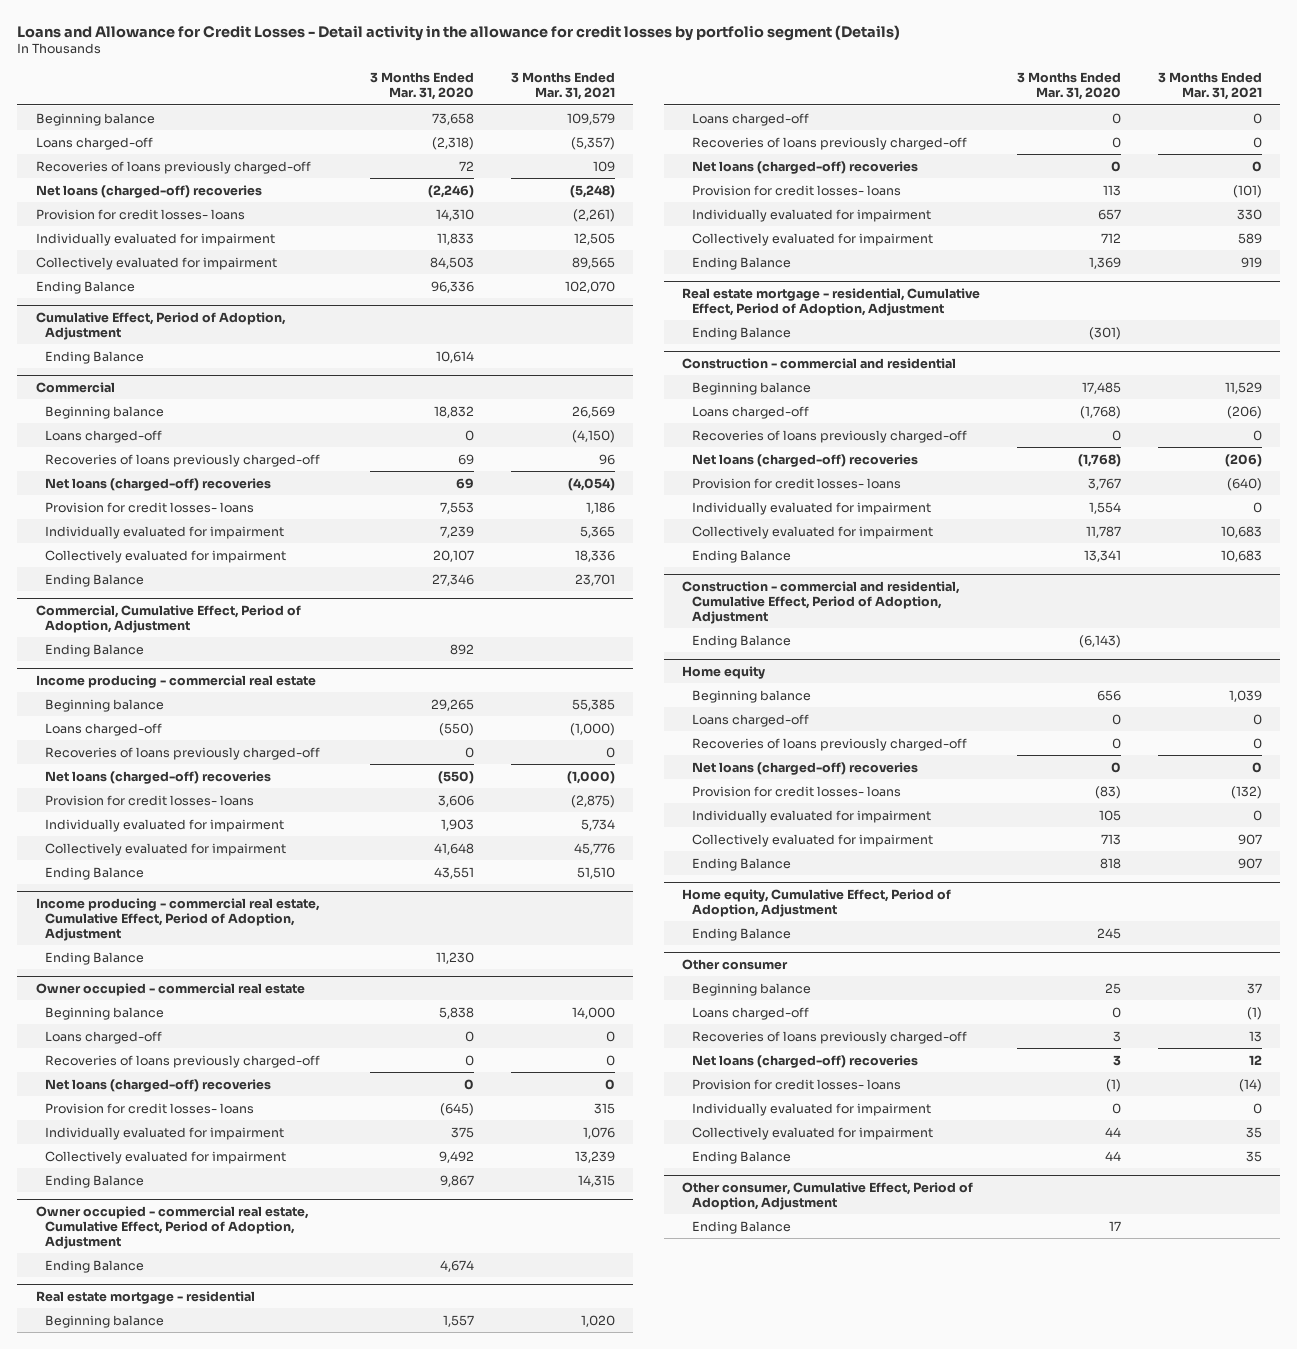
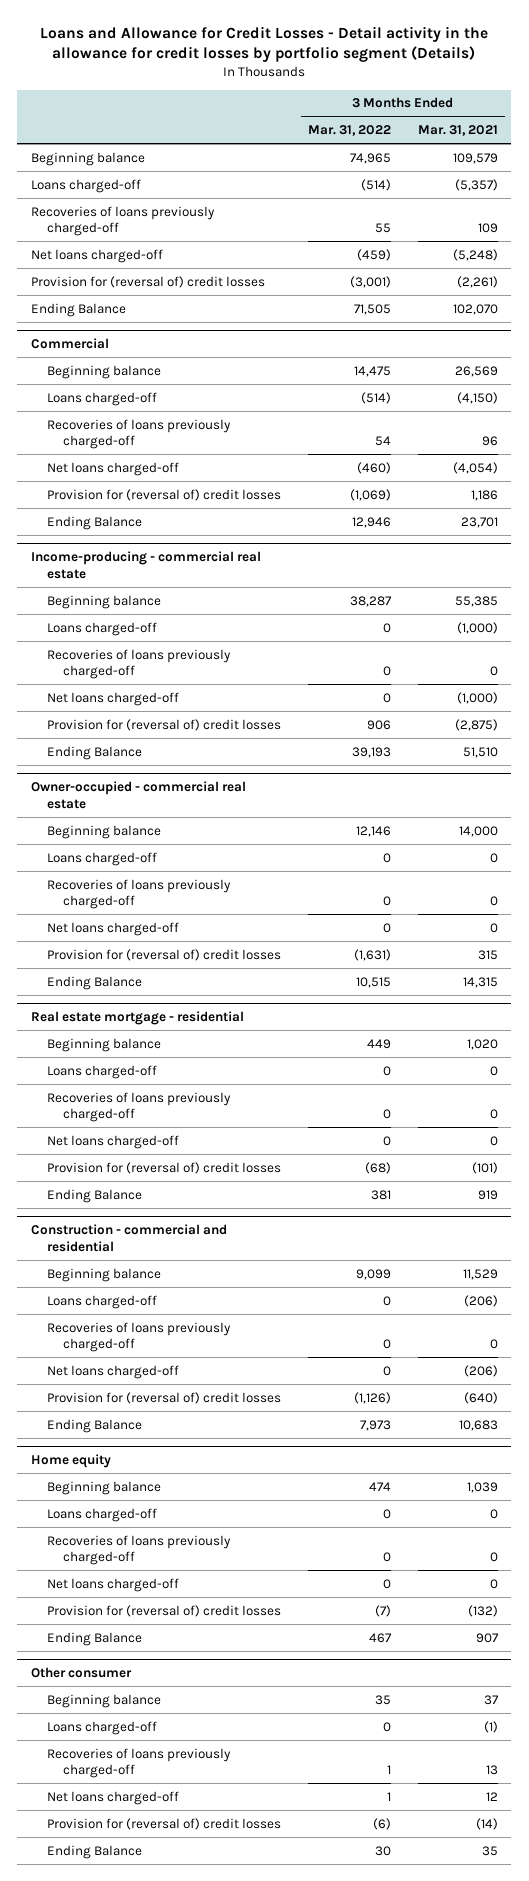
[370,72,475,101] 3 Months Ended Mar. 31, 2020 -> none
none -> [307,124,391,136] Mar. 31, 2022
[35,232,275,246] Individually evaluated for impairment -> none
[35,256,277,270] Collectively evaluated for impairment -> none
[35,184,262,198] Net loans (charged-off) recoveries -> [30,248,163,263] Net loans charged-off
[35,208,245,220] Provision for credit losses- loans -> [30,275,265,288] Provision for (reversal of) credit losses
[35,311,286,340] Cumulative Effect, Period of Adoption, Adjustment -> none
[45,350,145,364] Ending Balance -> none
[45,525,285,539] Individually evaluated for impairment -> none
[45,549,287,563] Collectively evaluated for impairment -> none
[45,477,272,491] Net loans (charged-off) recoveries -> [46,461,179,476] Net loans charged-off
[45,501,255,513] Provision for credit losses- loans -> [46,488,281,501] Provision for (reversal of) credit losses
[35,604,301,633] Commercial, Cumulative Effect, Period of Adoption, Adjustment -> none
[45,643,145,657] Ending Balance -> none
[35,674,316,688] Income producing - commercial real estate -> [30,550,261,579] Income-producing - commercial real estate
[45,818,285,832] Individually evaluated for impairment -> none
[45,842,287,856] Collectively evaluated for impairment -> none
[45,770,272,784] Net loans (charged-off) recoveries -> [46,691,179,706] Net loans charged-off
[45,794,255,806] Provision for credit losses- loans -> [46,718,281,731] Provision for (reversal of) credit losses
[35,897,320,941] Income producing - commercial real estate, Cumulative Effect, Period of Adoption, Adjustment -> none
[45,951,145,965] Ending Balance -> none
[35,982,305,996] Owner occupied - commercial real estate -> [30,780,246,809] Owner-occupied - commercial real estate
[45,1126,285,1140] Individually evaluated for impairment -> none
[45,1150,287,1164] Collectively evaluated for impairment -> none
[45,1078,272,1092] Net loans (charged-off) recoveries -> [46,921,179,936] Net loans charged-off
[45,1102,255,1114] Provision for credit losses- loans -> [46,948,281,961] Provision for (reversal of) credit losses
[35,1205,309,1249] Owner occupied - commercial real estate, Cumulative Effect, Period of Adoption, Adjustment -> none
[45,1259,145,1273] Ending Balance -> none
[691,208,931,222] Individually evaluated for impairment -> none
[691,232,933,246] Collectively evaluated for impairment -> none
[691,160,918,174] Net loans (charged-off) recoveries -> [46,1134,179,1149] Net loans charged-off
[691,184,901,196] Provision for credit losses- loans -> [46,1161,281,1174] Provision for (reversal of) credit losses
[682,287,981,316] Real estate mortgage - residential, Cumulative Effect, Period of Adoption, Adjustment -> none
[691,326,791,340] Ending Balance -> none
[691,501,931,515] Individually evaluated for impairment -> none
[691,525,933,539] Collectively evaluated for impairment -> none
[691,453,918,467] Net loans (charged-off) recoveries -> [46,1364,179,1379] Net loans charged-off
[691,477,901,489] Provision for credit losses- loans -> [46,1391,281,1404] Provision for (reversal of) credit losses
[682,580,961,624] Construction - commercial and residential, Cumulative Effect, Period of Adoption, Adjustment -> none
[691,634,791,648] Ending Balance -> none
[691,809,931,823] Individually evaluated for impairment -> none
[691,833,933,847] Collectively evaluated for impairment -> none
[691,761,918,775] Net loans (charged-off) recoveries -> [46,1577,179,1592] Net loans charged-off
[691,785,901,797] Provision for credit losses- loans -> [46,1604,281,1617] Provision for (reversal of) credit losses
[682,888,952,917] Home equity, Cumulative Effect, Period of Adoption, Adjustment -> none
[691,927,791,941] Ending Balance -> none
[691,1102,931,1116] Individually evaluated for impairment -> none
[691,1126,933,1140] Collectively evaluated for impairment -> none
[691,1054,918,1068] Net loans (charged-off) recoveries -> [46,1790,179,1805] Net loans charged-off
[691,1078,901,1090] Provision for credit losses- loans -> [46,1817,281,1830] Provision for (reversal of) credit losses
[682,1181,974,1210] Other consumer, Cumulative Effect, Period of Adoption, Adjustment -> none
[691,1220,791,1234] Ending Balance -> none

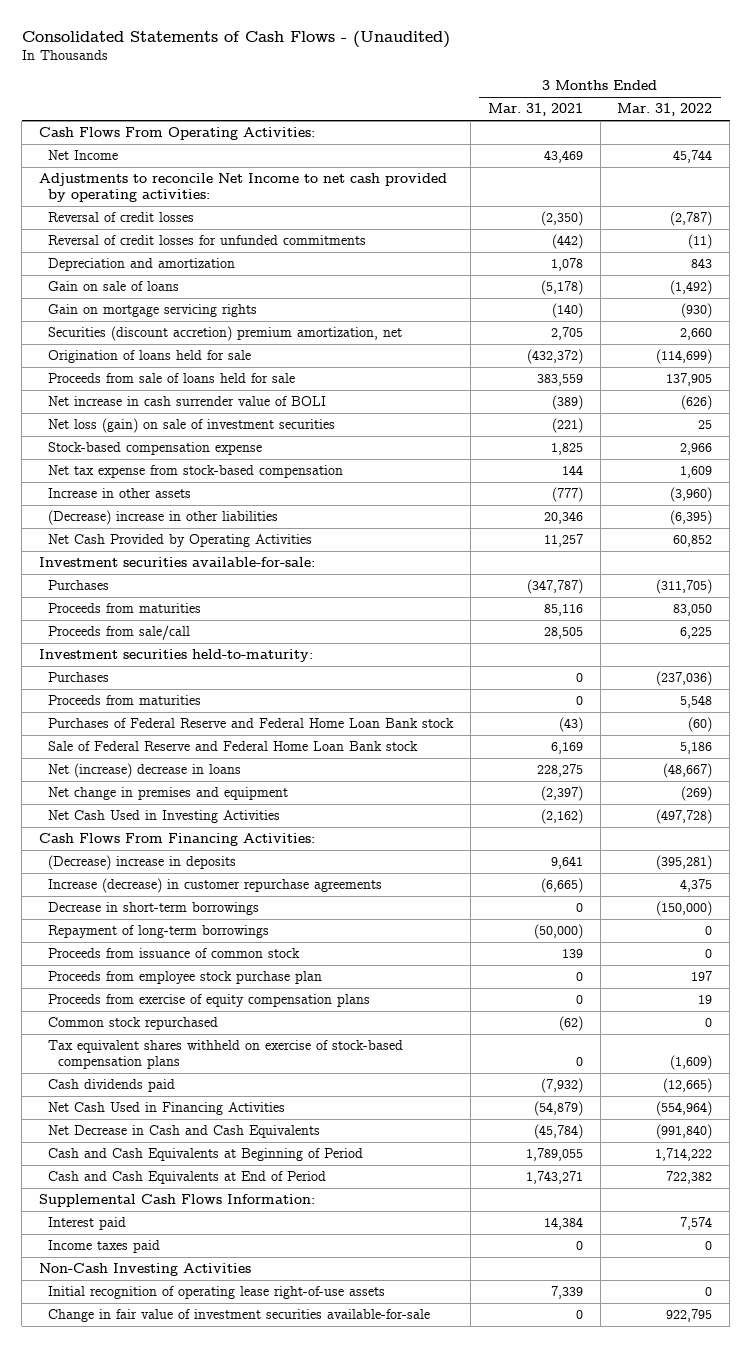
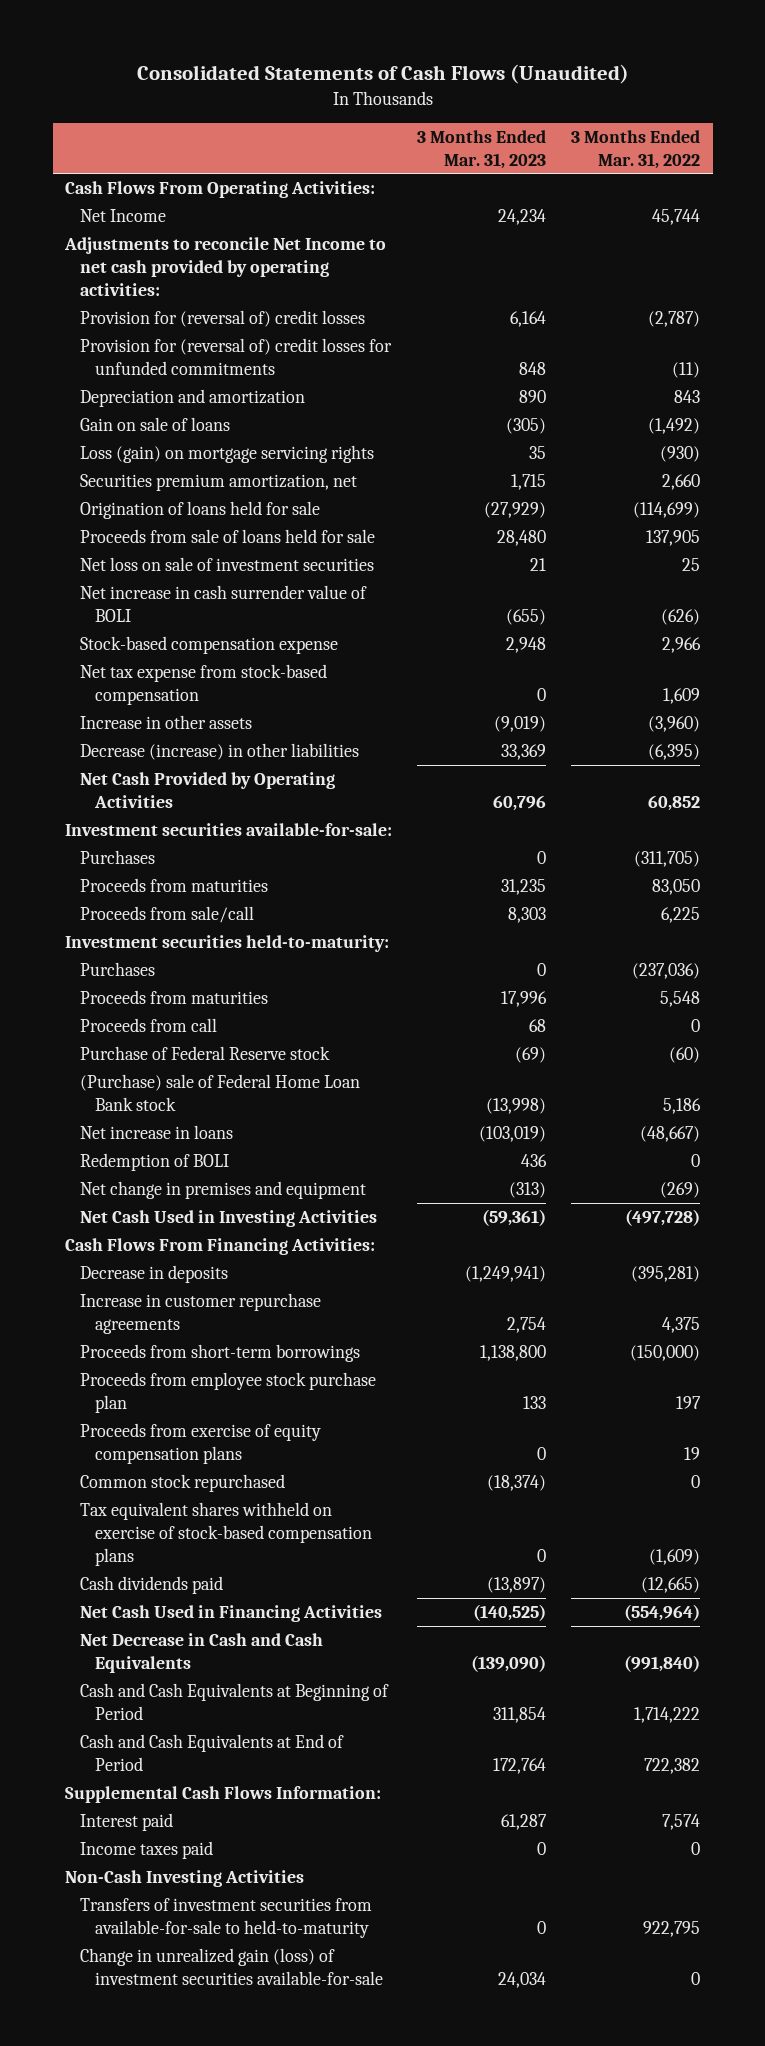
[21,31,450,49] Consolidated Statements of Cash Flows - (Unaudited) -> [136,64,629,85] Consolidated Statements of Cash Flows (Unaudited)
[487,103,583,117] Mar. 31, 2021 -> none
none -> [417,129,547,169] 3 Months Ended Mar. 31, 2023
[48,212,195,223] Reversal of credit losses -> [80,309,366,327] Provision for (reversal of) credit losses
[48,235,367,246] Reversal of credit losses for unfunded commitments -> [80,337,393,375] Provision for (reversal of) credit losses for unfunded commitments
[48,304,258,318] Gain on mortgage servicing rights -> [80,444,375,463] Loss (gain) on mortgage servicing rights
[48,326,403,342] Securities (discount accretion) premium amortization, net -> [80,473,358,491] Securities premium amortization, net
none -> [80,556,375,571] Net loss on sale of investment securities
[48,418,336,434] Net loss (gain) on sale of investment securities -> none
[48,510,279,526] (Decrease) increase in other liabilities -> [80,742,360,760] Decrease (increase) in other liabilities
[48,718,455,729] Purchases of Federal Reserve and Federal Home Loan Bank stock -> none
none -> [80,1017,218,1032] Proceeds from call
none -> [80,1045,331,1060] Purchase of Federal Reserve stock
[48,741,419,752] Sale of Federal Reserve and Federal Home Loan Bank stock -> [80,1073,361,1111] (Purchase) sale of Federal Home Loan Bank stock
[48,763,242,779] Net (increase) decrease in loans -> [80,1124,234,1139] Net increase in loans
none -> [80,1152,230,1171] Redemption of BOLI
[48,925,270,939] Repayment of long-term borrowings -> none
[48,948,301,959] Proceeds from issuance of common stock -> none
[48,855,237,871] (Decrease) increase in deposits -> [80,1264,229,1283] Decrease in deposits
[48,878,383,894] Increase (decrease) in customer repurchase agreements -> [80,1292,322,1334] Increase in customer repurchase agreements
[48,902,260,916] Decrease in short-term borrowings -> [80,1343,361,1362] Proceeds from short-term borrowings
[48,1286,386,1300] Initial recognition of operating lease right-of-use assets -> none
[48,1309,431,1323] Change in fair value of investment securities available-for-sale -> [80,1897,373,1938] Transfers of investment securities from available-for-sale to held-to-maturity
none -> [80,1947,384,1985] Change in unrealized gain (loss) of investment securities available-for-sale

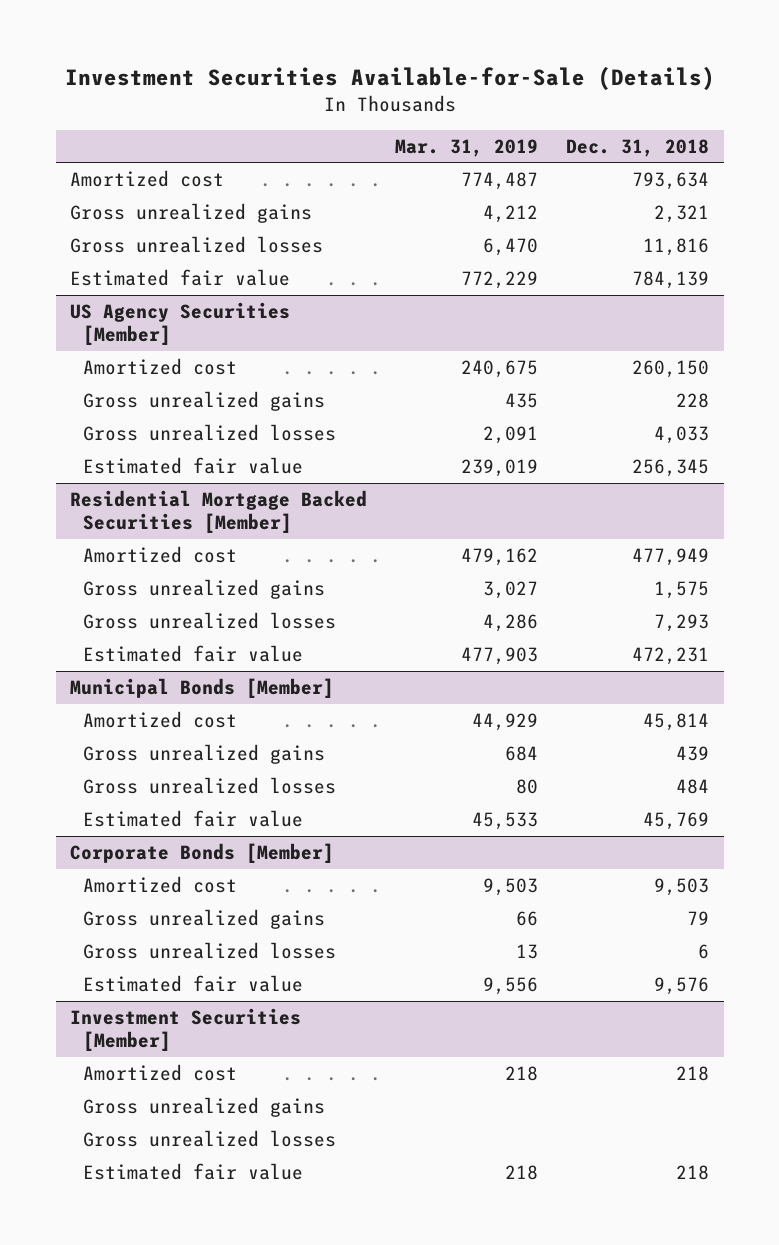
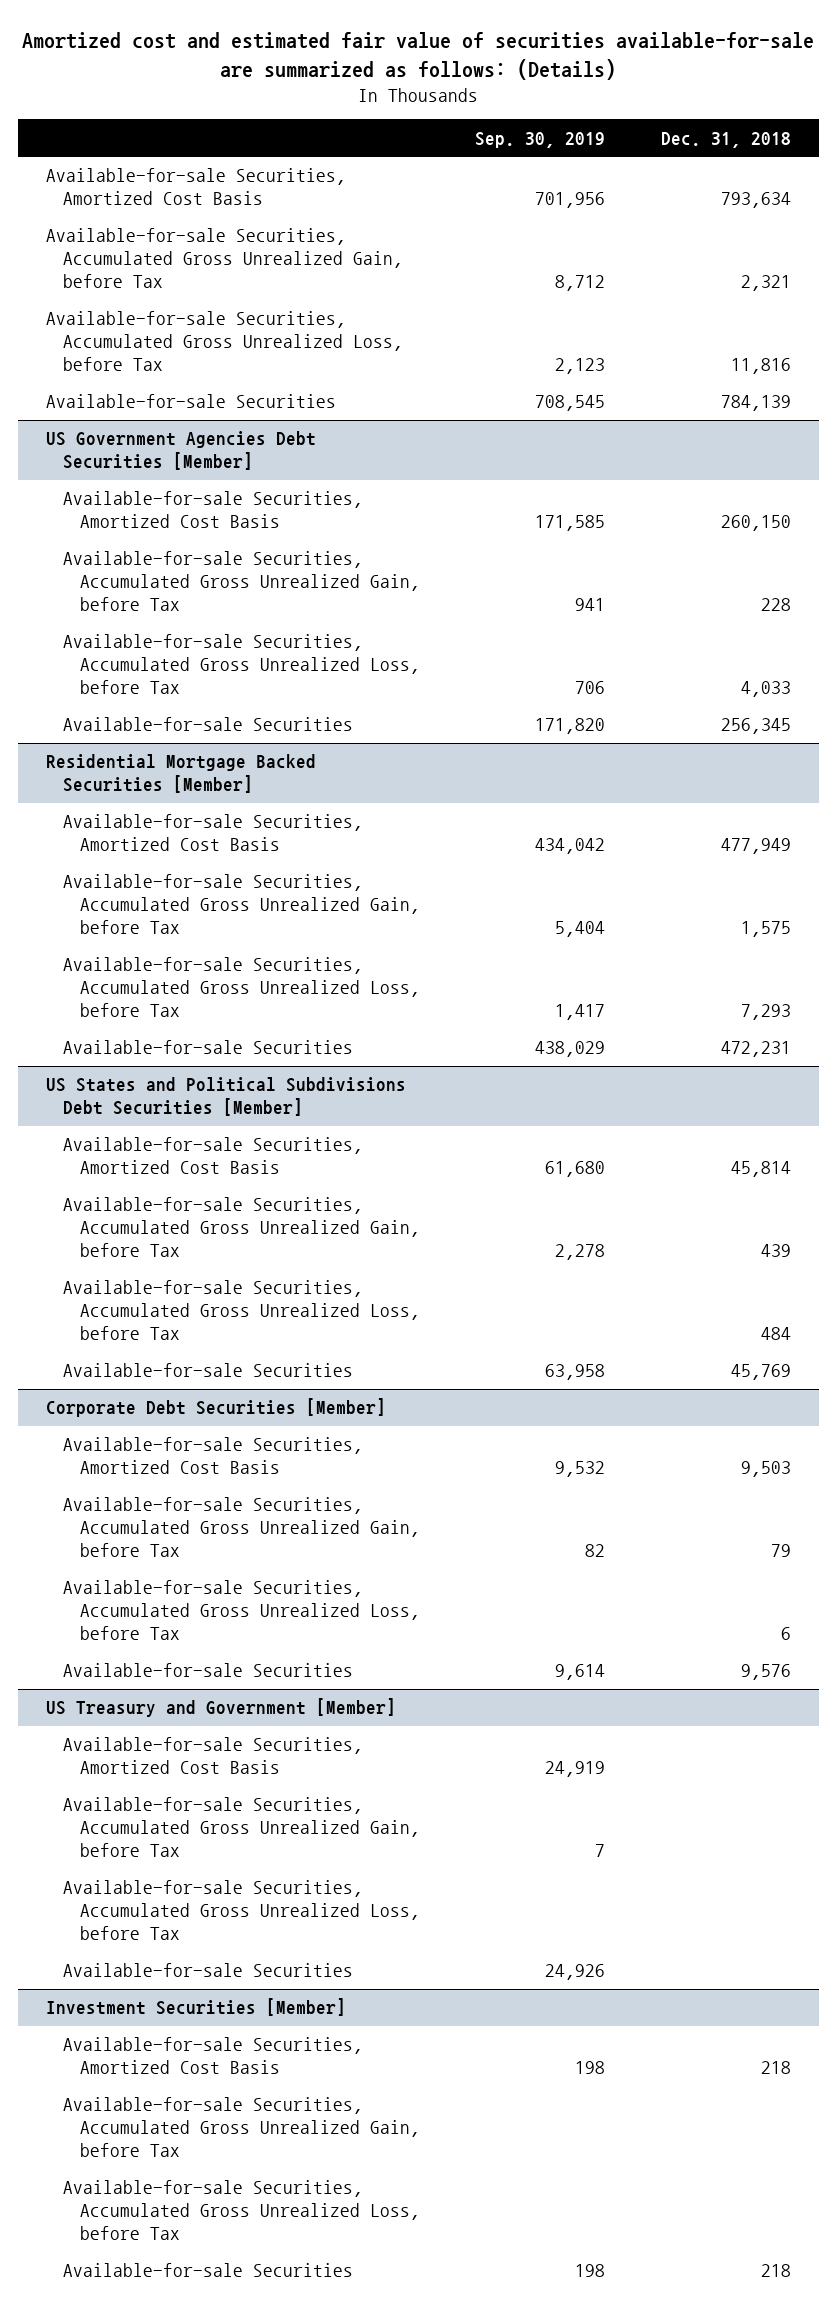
[64,67,715,91] Investment Securities Available-for-Sale (Details) -> [22,32,815,80] Amortized cost and estimated fair value of securities available-for-sale are summarized as follows: (Details)
[395,138,539,157] Mar. 31, 2019 -> none
none -> [475,131,606,148] Sep. 30, 2019
[69,169,224,187] Amortized cost -> [46,168,347,206] Available-for-sale Securities, Amortized Cost Basis
[69,202,312,223] Gross unrealized gains -> [46,228,404,289] Available-for-sale Securities, Accumulated Gross Unrealized Gain, before Tax
[69,235,323,253] Gross unrealized losses -> [46,311,404,372] Available-for-sale Securities, Accumulated Gross Unrealized Loss, before Tax
[69,268,290,286] Estimated fair value -> [46,394,337,409] Available-for-sale Securities
[69,301,290,345] US Agency Securities [Member] -> [46,431,317,471] US Government Agencies Debt Securities [Member]
[83,357,238,375] Amortized cost -> [63,491,364,529] Available-for-sale Securities, Amortized Cost Basis
[83,390,326,411] Gross unrealized gains -> [63,551,420,612] Available-for-sale Securities, Accumulated Gross Unrealized Gain, before Tax
[83,423,337,441] Gross unrealized losses -> [63,634,420,695] Available-for-sale Securities, Accumulated Gross Unrealized Loss, before Tax
[83,456,304,474] Estimated fair value -> [63,717,354,732] Available-for-sale Securities
[83,545,238,563] Amortized cost -> [63,814,364,852] Available-for-sale Securities, Amortized Cost Basis
[83,578,326,599] Gross unrealized gains -> [63,874,420,935] Available-for-sale Securities, Accumulated Gross Unrealized Gain, before Tax
[83,611,337,629] Gross unrealized losses -> [63,957,420,1018] Available-for-sale Securities, Accumulated Gross Unrealized Loss, before Tax
[83,644,304,662] Estimated fair value -> [63,1040,354,1055] Available-for-sale Securities
[69,677,334,698] Municipal Bonds [Member] -> [46,1077,407,1117] US States and Political Subdivisions Debt Securities [Member]
[83,710,238,728] Amortized cost -> [63,1137,364,1175] Available-for-sale Securities, Amortized Cost Basis
[83,743,326,764] Gross unrealized gains -> [63,1197,420,1258] Available-for-sale Securities, Accumulated Gross Unrealized Gain, before Tax
[83,776,337,794] Gross unrealized losses -> [63,1280,420,1341] Available-for-sale Securities, Accumulated Gross Unrealized Loss, before Tax
[83,809,304,827] Estimated fair value -> [63,1363,354,1378] Available-for-sale Securities
[69,842,334,863] Corporate Bonds [Member] -> [46,1398,387,1418] Corporate Debt Securities [Member]
[83,875,238,893] Amortized cost -> [63,1437,364,1475] Available-for-sale Securities, Amortized Cost Basis
[83,908,326,929] Gross unrealized gains -> [63,1497,420,1558] Available-for-sale Securities, Accumulated Gross Unrealized Gain, before Tax
[83,941,337,959] Gross unrealized losses -> [63,1580,420,1641] Available-for-sale Securities, Accumulated Gross Unrealized Loss, before Tax
[83,974,304,992] Estimated fair value -> [63,1663,354,1678] Available-for-sale Securities
none -> [46,1698,397,1718] US Treasury and Government [Member]
none -> [63,1737,364,1775] Available-for-sale Securities, Amortized Cost Basis
none -> [63,1797,420,1858] Available-for-sale Securities, Accumulated Gross Unrealized Gain, before Tax
none -> [63,1880,420,1941] Available-for-sale Securities, Accumulated Gross Unrealized Loss, before Tax
none -> [63,1963,354,1978] Available-for-sale Securities
[83,1063,238,1081] Amortized cost -> [63,2037,364,2075] Available-for-sale Securities, Amortized Cost Basis
[83,1096,326,1117] Gross unrealized gains -> [63,2097,420,2158] Available-for-sale Securities, Accumulated Gross Unrealized Gain, before Tax
[83,1129,337,1147] Gross unrealized losses -> [63,2180,420,2241] Available-for-sale Securities, Accumulated Gross Unrealized Loss, before Tax
[83,1162,304,1180] Estimated fair value -> [63,2263,354,2278] Available-for-sale Securities

